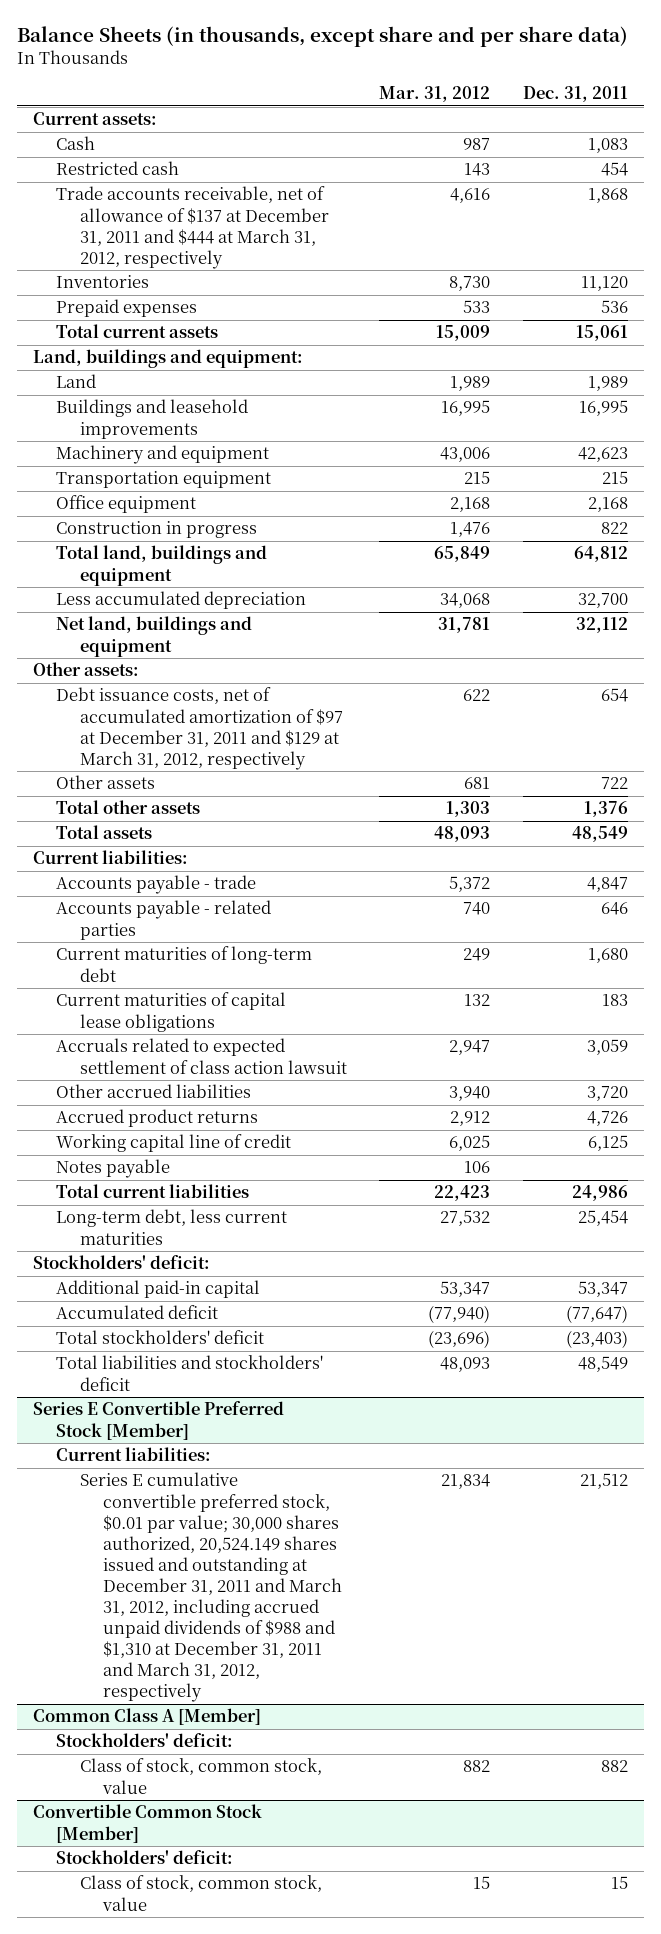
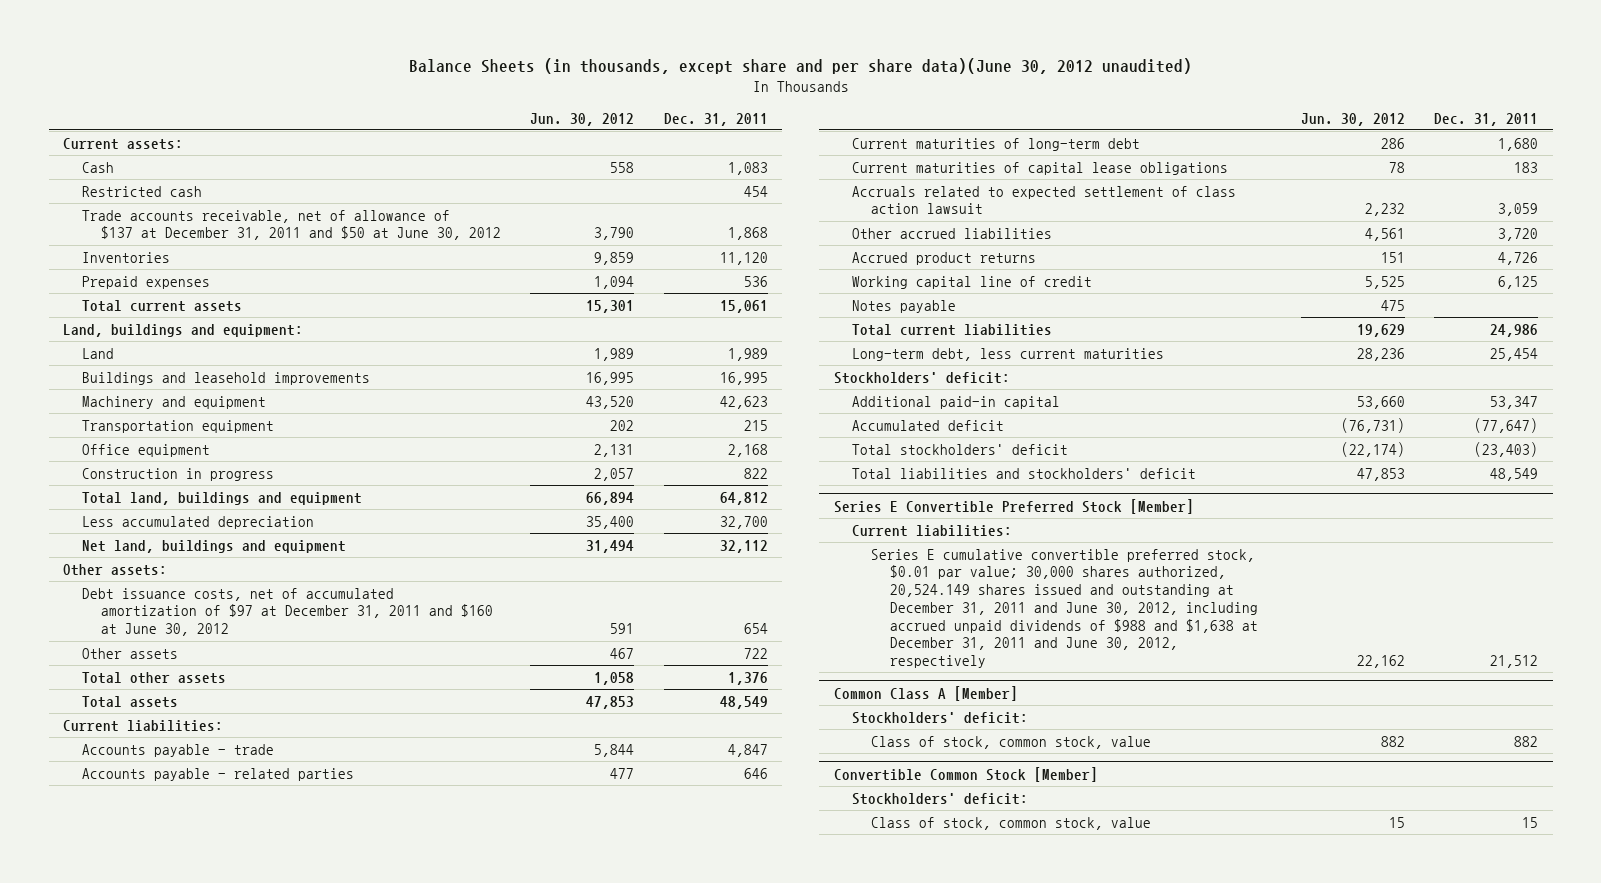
[16,26,628,48] Balance Sheets (in thousands, except share and per share data) -> [408,58,1192,75] Balance Sheets (in thousands, except share and per share data)(June 30, 2012 unaudited)
[379,86,491,103] Mar. 31, 2012 -> none
none -> [530,112,635,126] Jun. 30, 2012
[56,186,329,269] Trade accounts receivable, net of allowance of $137 at December 31, 2011 and $444 at March 31, 2012, respectively -> [82,209,501,241] Trade accounts receivable, net of allowance of $137 at December 31, 2011 and $50 at June 30, 2012
[56,687,343,770] Debt issuance costs, net of accumulated amortization of $97 at December 31, 2011 and $129 at March 31, 2012, respectively -> [82,587,493,637] Debt issuance costs, net of accumulated amortization of $97 at December 31, 2011 and $160 at June 30, 2012
[79,1472,342,1703] Series E cumulative convertible preferred stock, $0.01 par value; 30,000 shares authorized, 20,524.149 shares issued and outstanding at December 31, 2011 and March 31, 2012, including accrued unpaid dividends of $988 and $1,310 at December 31, 2011 and March 31, 2012, respectively -> [871,548,1258,668] Series E cumulative convertible preferred stock, $0.01 par value; 30,000 shares authorized, 20,524.149 shares issued and outstanding at December 31, 2011 and June 30, 2012, including accrued unpaid dividends of $988 and $1,638 at December 31, 2011 and June 30, 2012, respectively

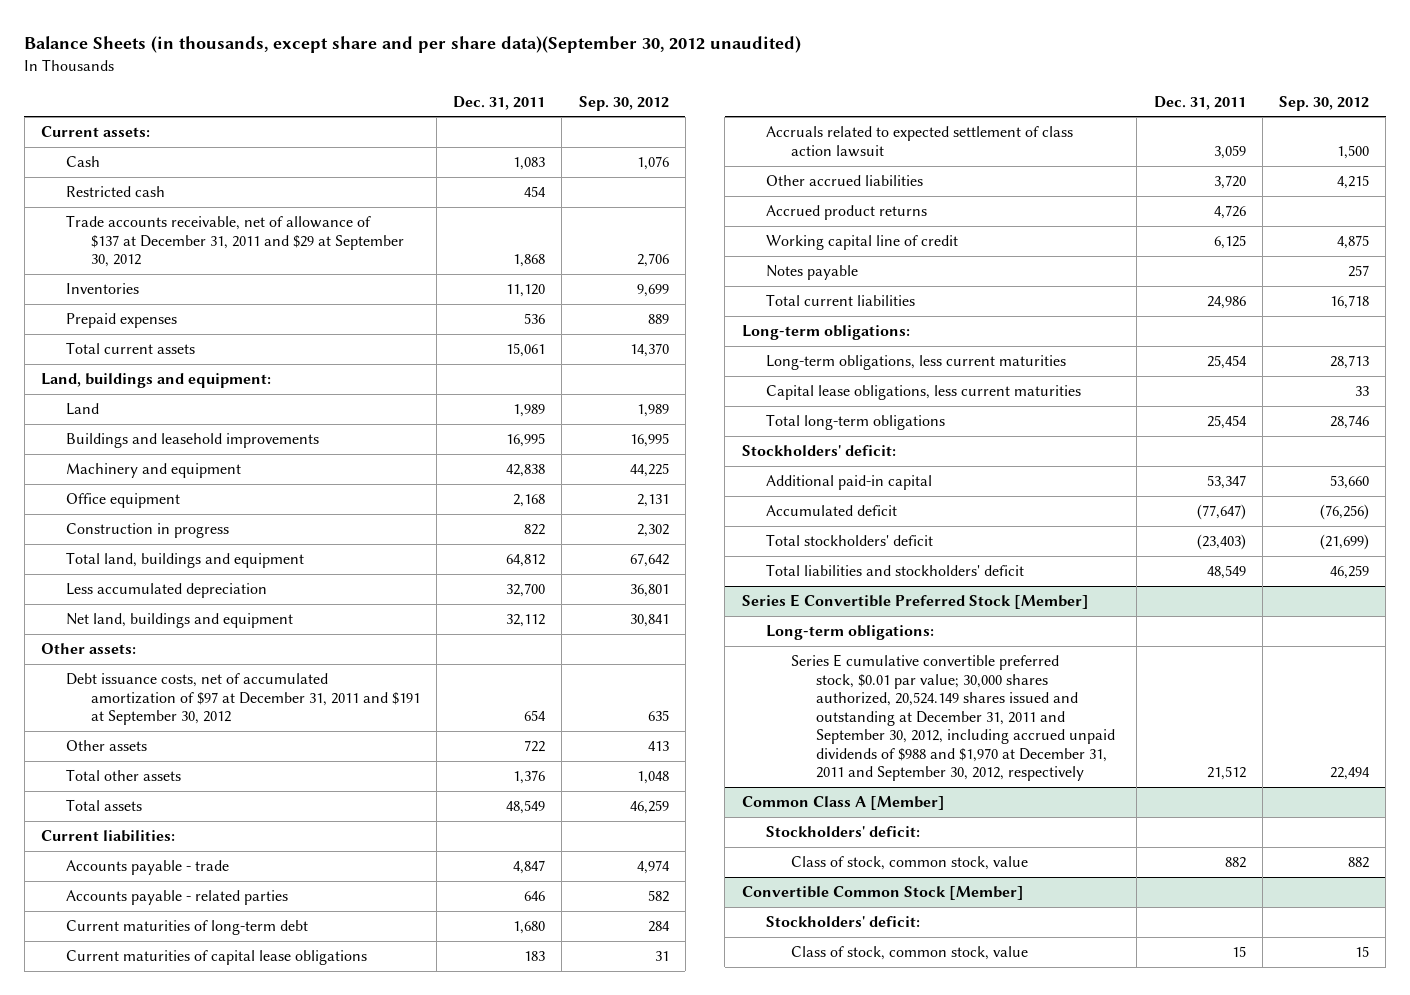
[408,58,1192,75] Balance Sheets (in thousands, except share and per share data)(June 30, 2012 unaudited) -> [24,36,802,54] Balance Sheets (in thousands, except share and per share data)(September 30, 2012 unaudited)
[530,112,635,126] Jun. 30, 2012 -> none
none -> [578,95,669,111] Sep. 30, 2012
[82,209,501,241] Trade accounts receivable, net of allowance of $137 at December 31, 2011 and $50 at June 30, 2012 -> [65,215,404,268] Trade accounts receivable, net of allowance of $137 at December 31, 2011 and $29 at September 30, 2012
[82,419,275,433] Transportation equipment -> none
[719,395,768,409] 42,623 -> [506,464,546,478] 42,838
[82,587,493,637] Debt issuance costs, net of accumulated amortization of $97 at December 31, 2011 and $160 at June 30, 2012 -> [65,673,420,726] Debt issuance costs, net of accumulated amortization of $97 at December 31, 2011 and $191 at September 30, 2012
none -> [741,325,910,341] Long-term obligations:
[852,347,1165,361] Long-term debt, less current maturities -> [766,355,1067,371] Long-term obligations, less current maturities
none -> [766,385,1082,401] Capital lease obligations, less current maturities
none -> [766,414,946,431] Total long-term obligations
[852,524,1013,537] Current liabilities: -> none
none -> [766,625,935,641] Long-term obligations:
[871,548,1258,668] Series E cumulative convertible preferred stock, $0.01 par value; 30,000 shares authorized, 20,524.149 shares issued and outstanding at December 31, 2011 and June 30, 2012, including accrued unpaid dividends of $988 and $1,638 at December 31, 2011 and June 30, 2012, respectively -> [791,654,1115,782] Series E cumulative convertible preferred stock, $0.01 par value; 30,000 shares authorized, 20,524.149 shares issued and outstanding at December 31, 2011 and September 30, 2012, including accrued unpaid dividends of $988 and $1,970 at December 31, 2011 and September 30, 2012, respectively

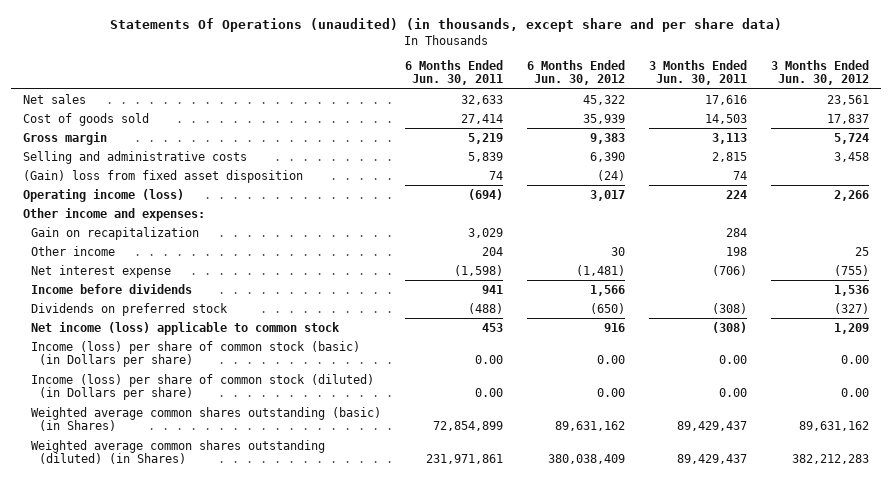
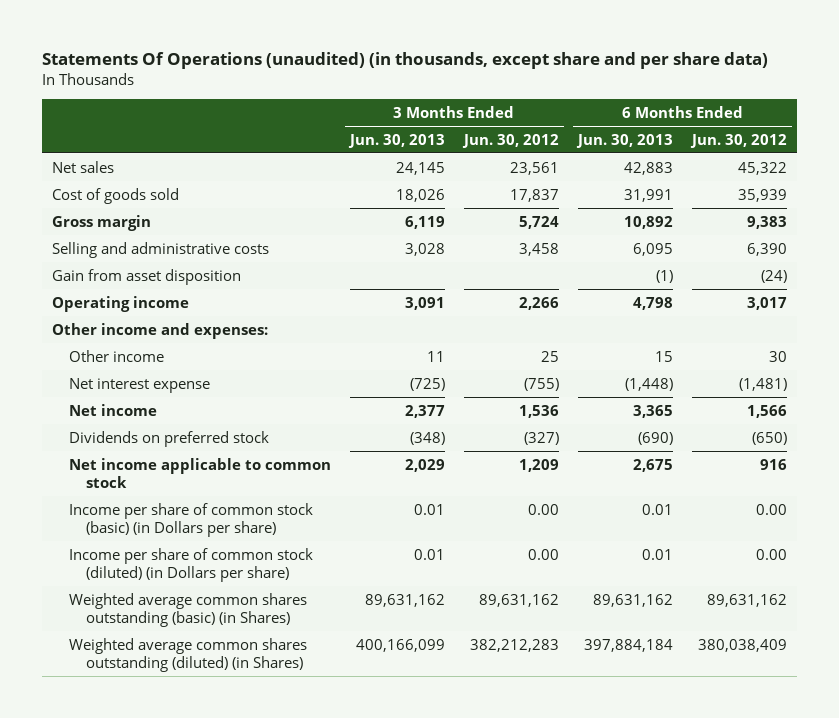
[405,59,504,86] 6 Months Ended Jun. 30, 2011 -> none
[649,59,748,86] 3 Months Ended Jun. 30, 2011 -> none
none -> [347,133,445,148] Jun. 30, 2013
none -> [576,133,674,148] Jun. 30, 2013
[23,169,304,183] (Gain) loss from fixed asset disposition -> [51,268,241,285] Gain from asset disposition
[23,188,185,202] Operating income (loss) -> [51,295,189,312] Operating income
[31,226,200,240] Gain on recapitalization -> none
[31,283,193,294] Income before dividends -> [68,403,157,416] Net income
[31,321,341,335] Net income (loss) applicable to common stock -> [68,457,331,488] Net income applicable to common stock
[31,340,361,368] Income (loss) per share of common stock (basic) (in Dollars per share) -> [68,502,313,537] Income per share of common stock (basic) (in Dollars per share)
[31,373,375,401] Income (loss) per share of common stock (diluted) (in Dollars per share) -> [68,547,313,582] Income per share of common stock (diluted) (in Dollars per share)

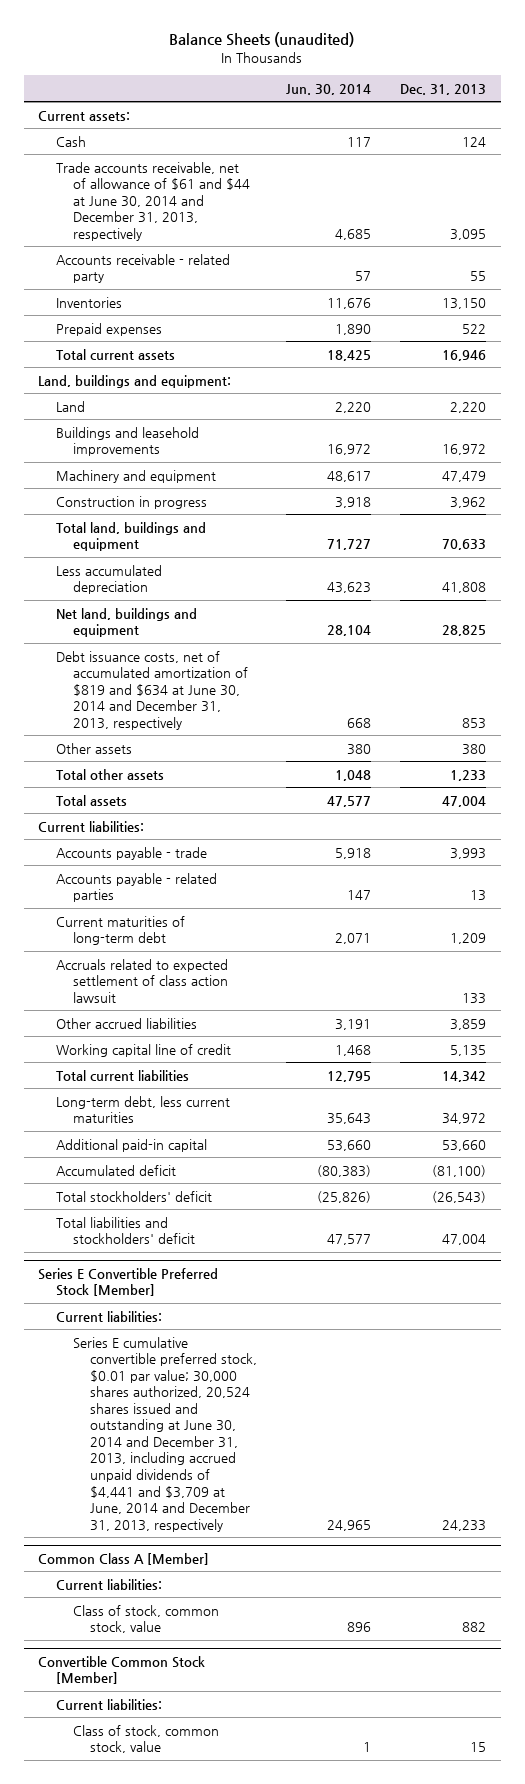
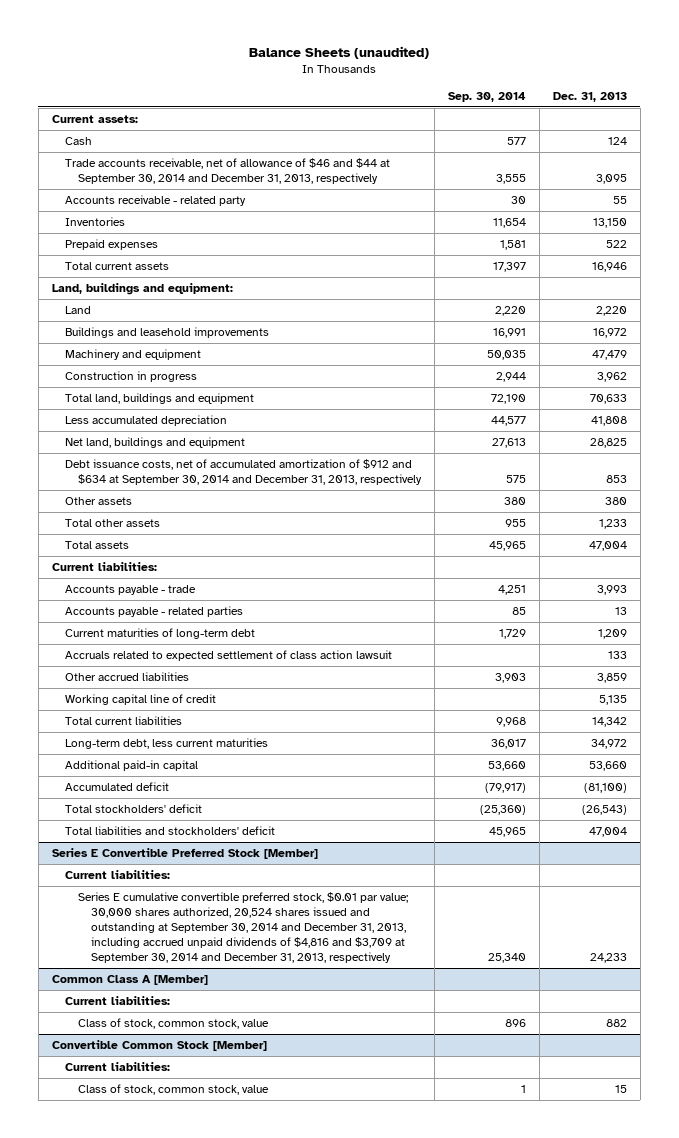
[286,83,372,95] Jun. 30, 2014 -> none
none -> [447,92,526,103] Sep. 30, 2014
[55,161,250,241] Trade accounts receivable, net of allowance of $61 and $44 at June 30, 2014 and December 31, 2013, respectively -> [64,157,390,184] Trade accounts receivable, net of allowance of $46 and $44 at September 30, 2014 and December 31, 2013, respectively
[55,650,248,730] Debt issuance costs, net of accumulated amortization of $819 and $634 at June 30, 2014 and December 31, 2013, respectively -> [64,458,423,485] Debt issuance costs, net of accumulated amortization of $912 and $634 at September 30, 2014 and December 31, 2013, respectively
[72,1336,257,1532] Series E cumulative convertible preferred stock, $0.01 par value; 30,000 shares authorized, 20,524 shares issued and outstanding at June 30, 2014 and December 31, 2013, including accrued unpaid dividends of $4,441 and $3,709 at June, 2014 and December 31, 2013, respectively -> [78,891,409,964] Series E cumulative convertible preferred stock, $0.01 par value; 30,000 shares authorized, 20,524 shares issued and outstanding at September 30, 2014 and December 31, 2013, including accrued unpaid dividends of $4,816 and $3,709 at September 30, 2014 and December 31, 2013, respectively

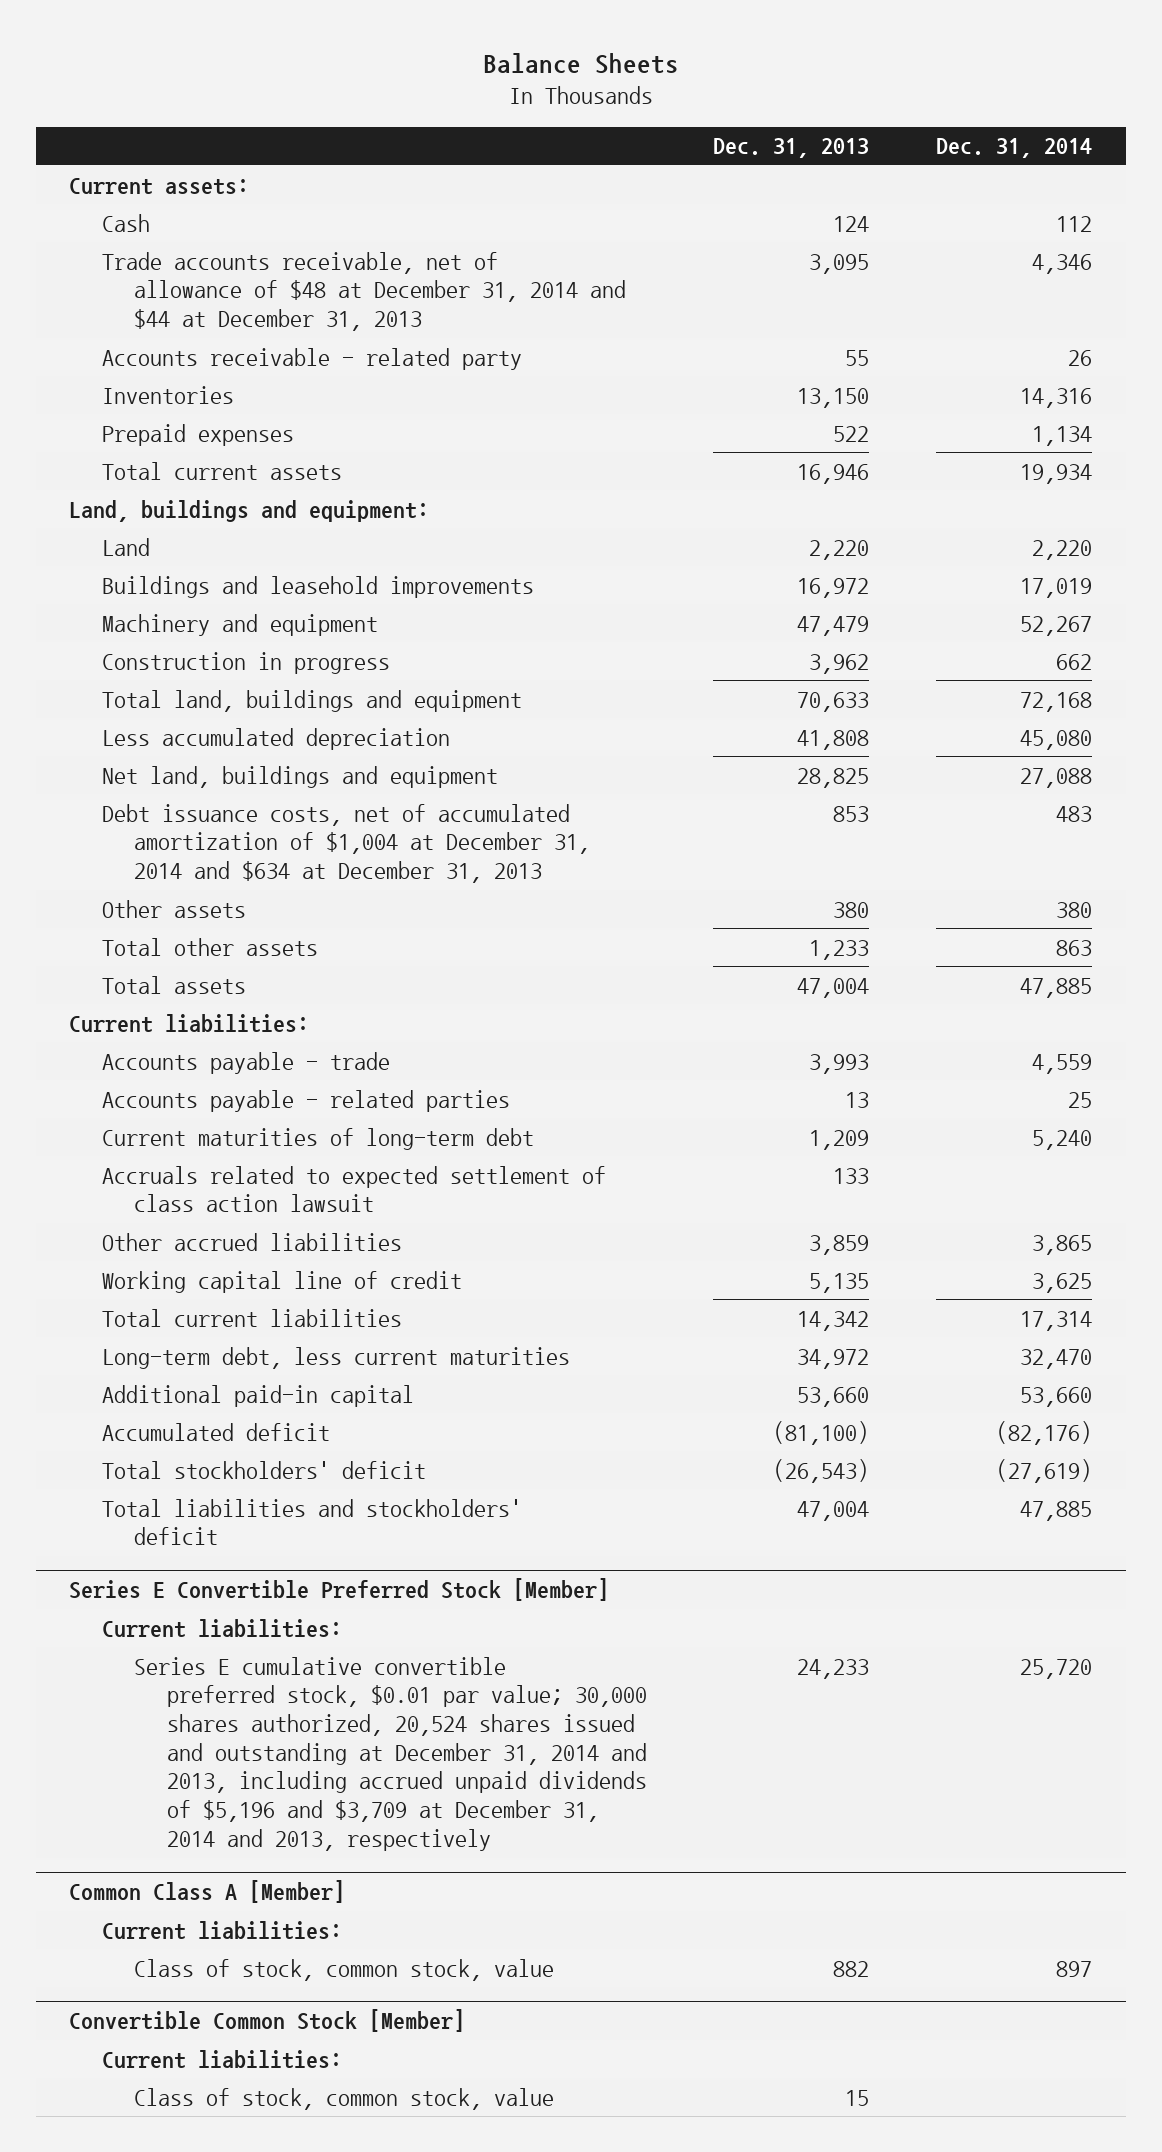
[249,46,430,60] Balance Sheets (unaudited) -> [482,53,679,75] Balance Sheets
[447,92,526,103] Sep. 30, 2014 -> none
none -> [936,138,1093,159] Dec. 31, 2014
[64,157,390,184] Trade accounts receivable, net of allowance of $46 and $44 at September 30, 2014 and December 31, 2013, respectively -> [101,251,627,332] Trade accounts receivable, net of allowance of $48 at December 31, 2014 and $44 at December 31, 2013
[64,458,423,485] Debt issuance costs, net of accumulated amortization of $912 and $634 at September 30, 2014 and December 31, 2013, respectively -> [101,803,591,884] Debt issuance costs, net of accumulated amortization of $1,004 at December 31, 2014 and $634 at December 31, 2013
[78,891,409,964] Series E cumulative convertible preferred stock, $0.01 par value; 30,000 shares authorized, 20,524 shares issued and outstanding at September 30, 2014 and December 31, 2013, including accrued unpaid dividends of $4,816 and $3,709 at September 30, 2014 and December 31, 2013, respectively -> [134,1656,647,1851] Series E cumulative convertible preferred stock, $0.01 par value; 30,000 shares authorized, 20,524 shares issued and outstanding at December 31, 2014 and 2013, including accrued unpaid dividends of $5,196 and $3,709 at December 31, 2014 and 2013, respectively

